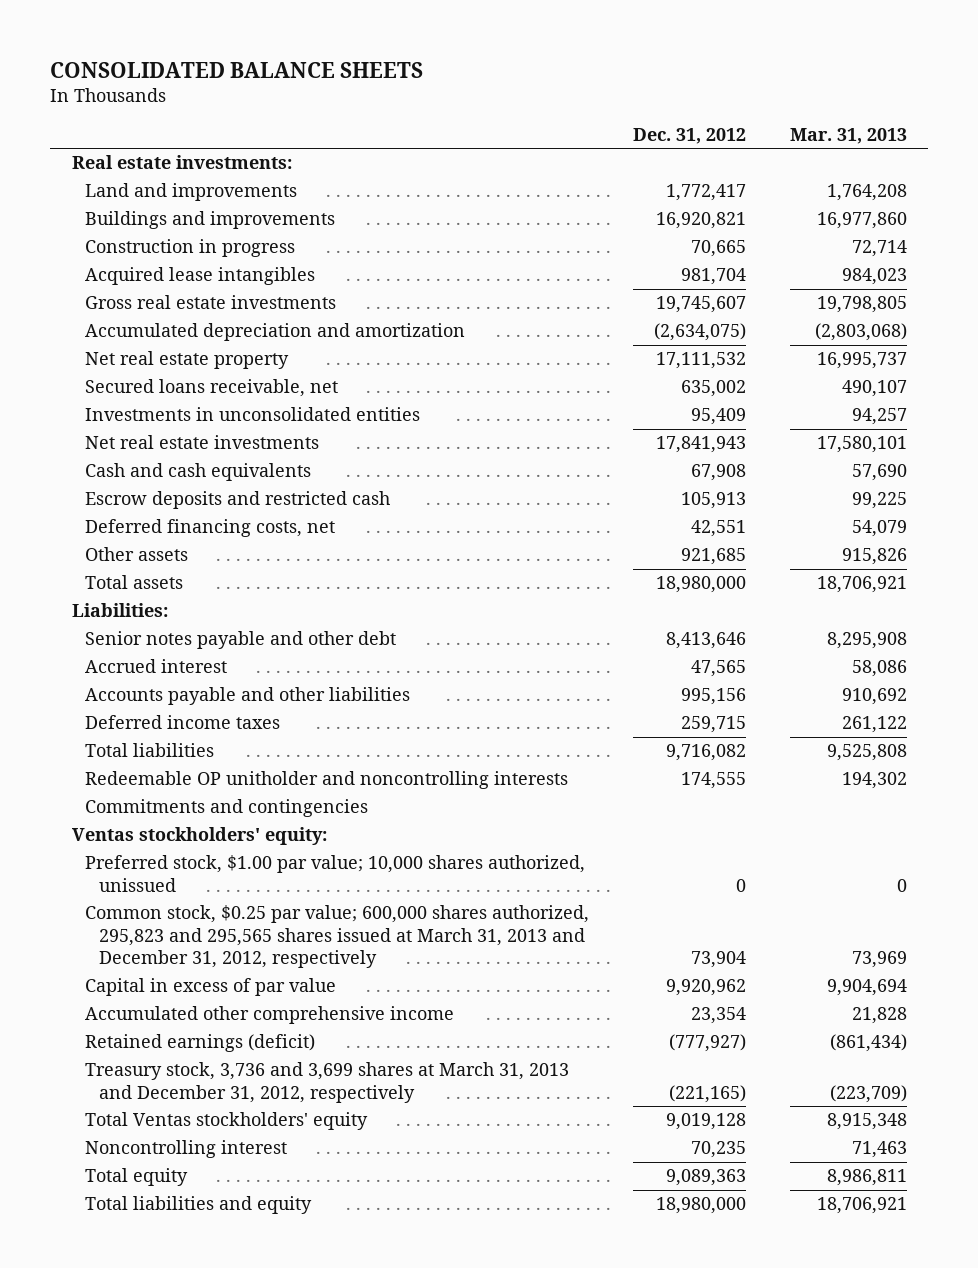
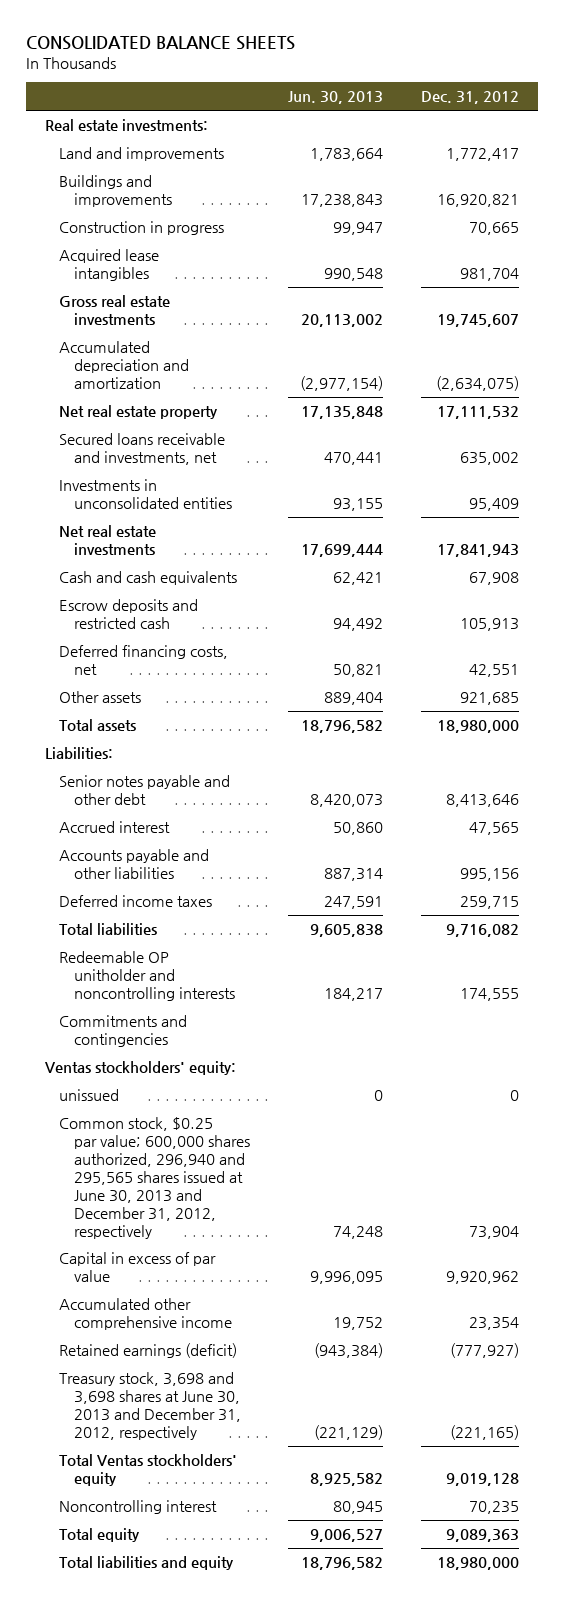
[789,127,907,144] Mar. 31, 2013 -> none
none -> [287,91,383,105] Jun. 30, 2013
[85,379,339,398] Secured loans receivable, net -> [59,433,226,466] Secured loans receivable and investments, net
[85,855,586,892] Preferred stock, $1.00 par value; 10,000 shares authorized, unissued -> [59,1089,120,1102] unissued
[85,905,590,969] Common stock, $0.25 par value; 600,000 shares authorized, 295,823 and 295,565 shares issued at March 31, 2013 and December 31, 2012, respectively -> [59,1117,250,1239] Common stock, $0.25 par value; 600,000 shares authorized, 296,940 and 295,565 shares issued at June 30, 2013 and December 31, 2012, respectively
[85,1062,570,1103] Treasury stock, 3,736 and 3,699 shares at March 31, 2013 and December 31, 2012, respectively -> [59,1372,241,1440] Treasury stock, 3,698 and 3,698 shares at June 30, 2013 and December 31, 2012, respectively

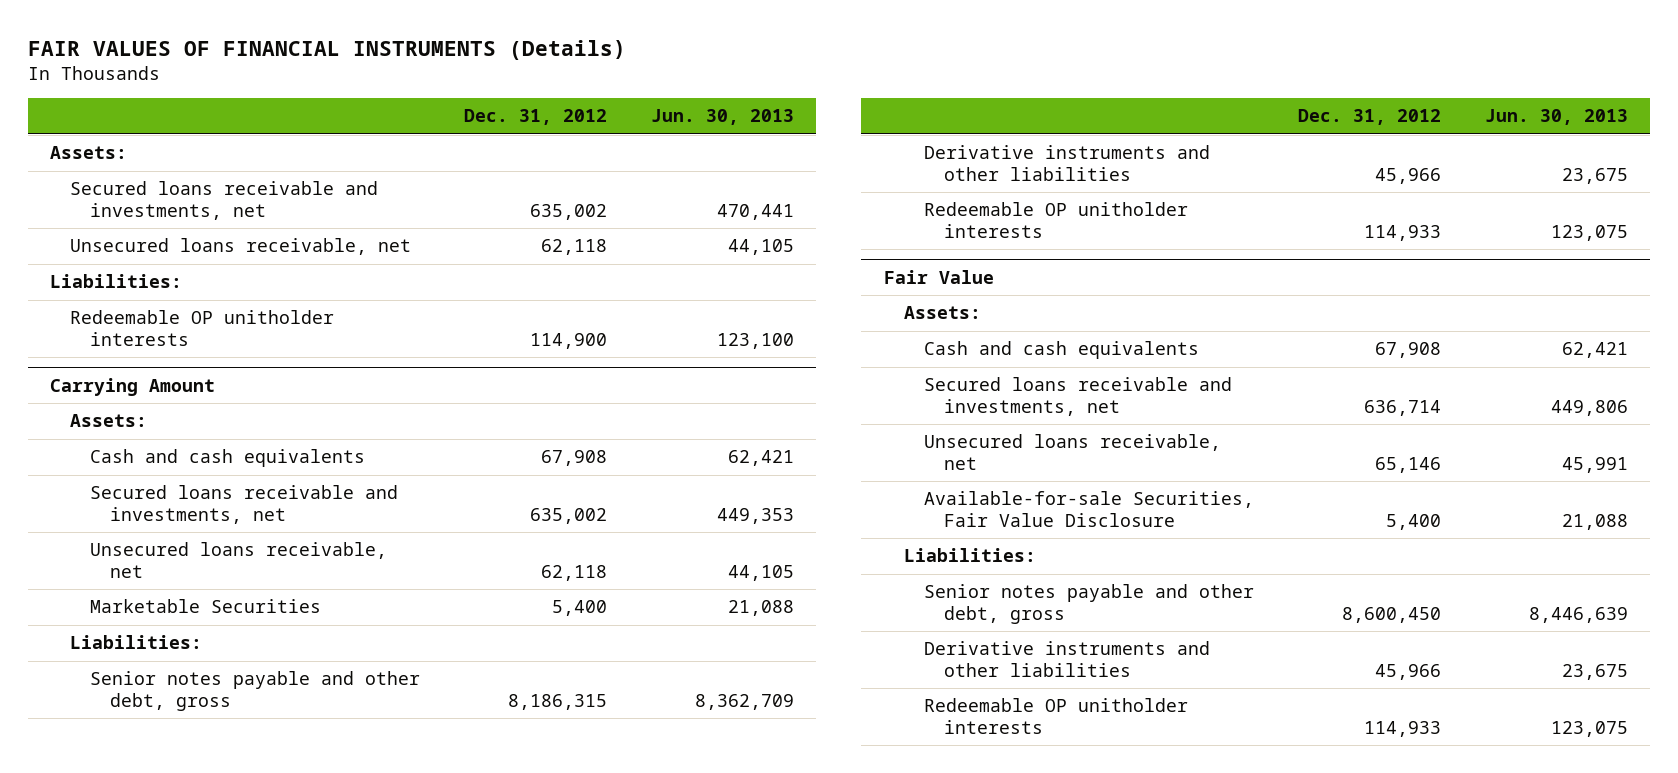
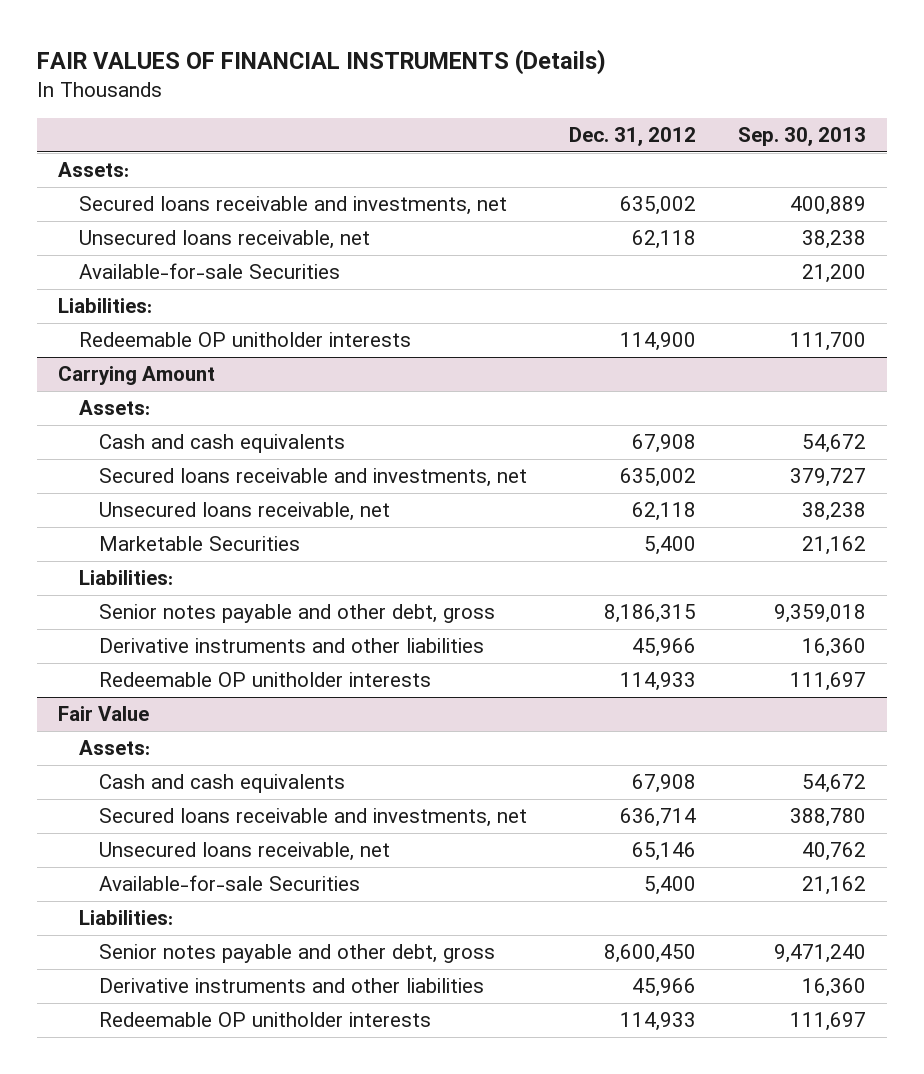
[651,109,795,126] Jun. 30, 2013 -> none
none -> [737,127,866,147] Sep. 30, 2013
none -> [78,263,340,280] Available-for-sale Securities
[923,491,1254,527] Available-for-sale Securities, Fair Value Disclosure -> [98,875,360,892] Available-for-sale Securities

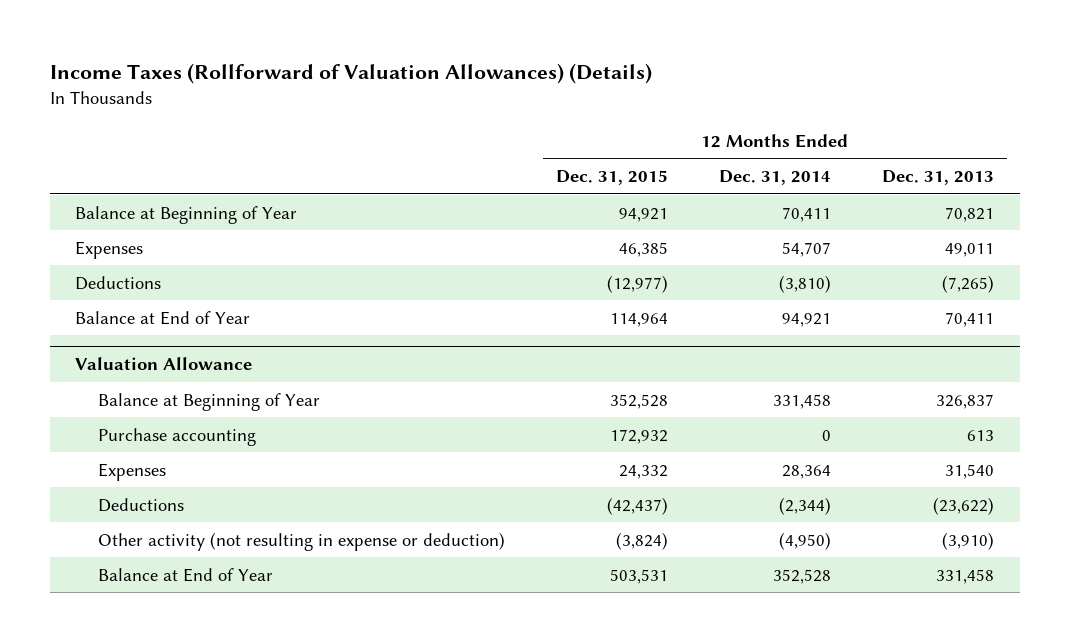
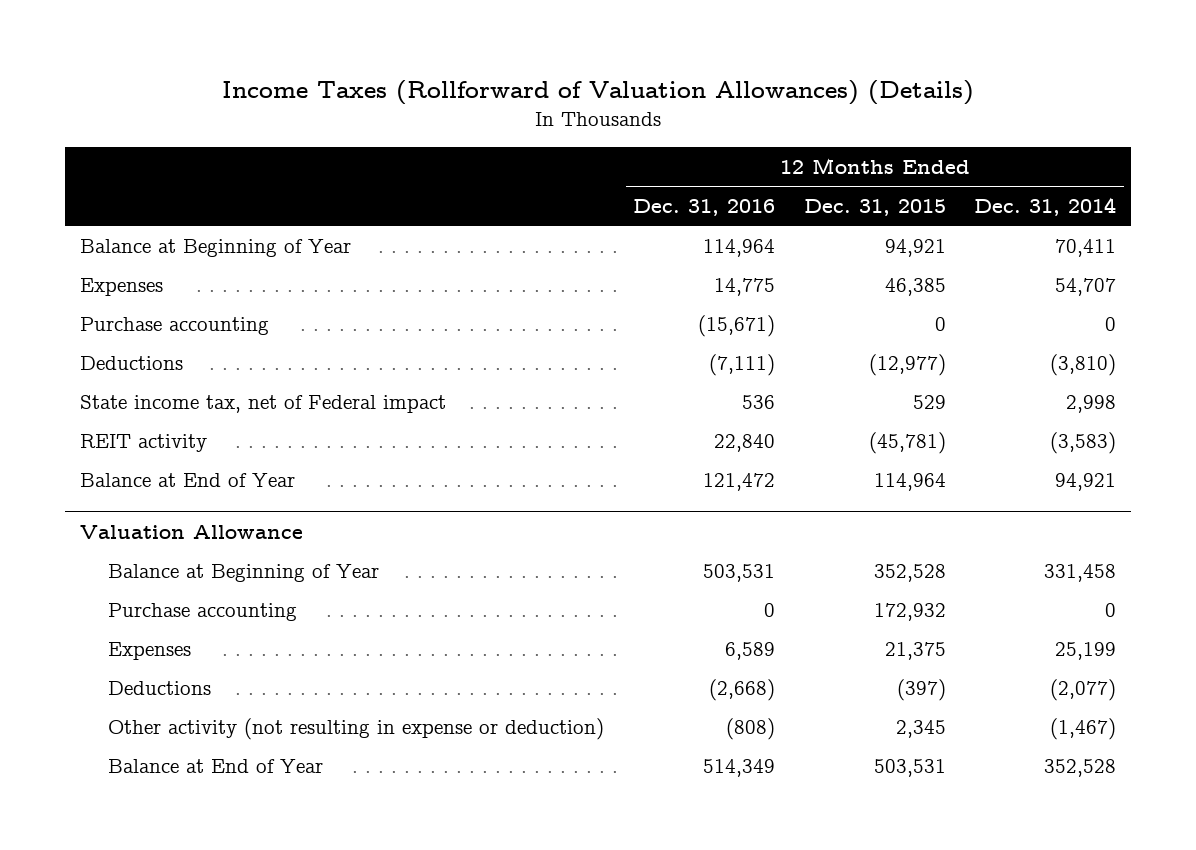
[882,170,995,186] Dec. 31, 2013 -> none
none -> [632,198,775,216] Dec. 31, 2016
none -> [79,316,269,335] Purchase accounting
none -> [79,394,446,413] State income tax, net of Federal impact
none -> [79,433,207,452] REIT activity
[618,464,668,479] 24,332 -> [884,641,946,660] 21,375
[781,464,831,479] 28,364 -> [1055,641,1117,660] 25,199
[606,496,668,515] (42,437) -> [896,678,946,701] (397)
[778,496,831,515] (2,344) -> [1050,678,1117,701] (2,077)
[615,531,668,550] (3,824) -> [895,719,946,738] 2,345
[778,531,831,550] (4,950) -> [1050,717,1117,740] (1,467)

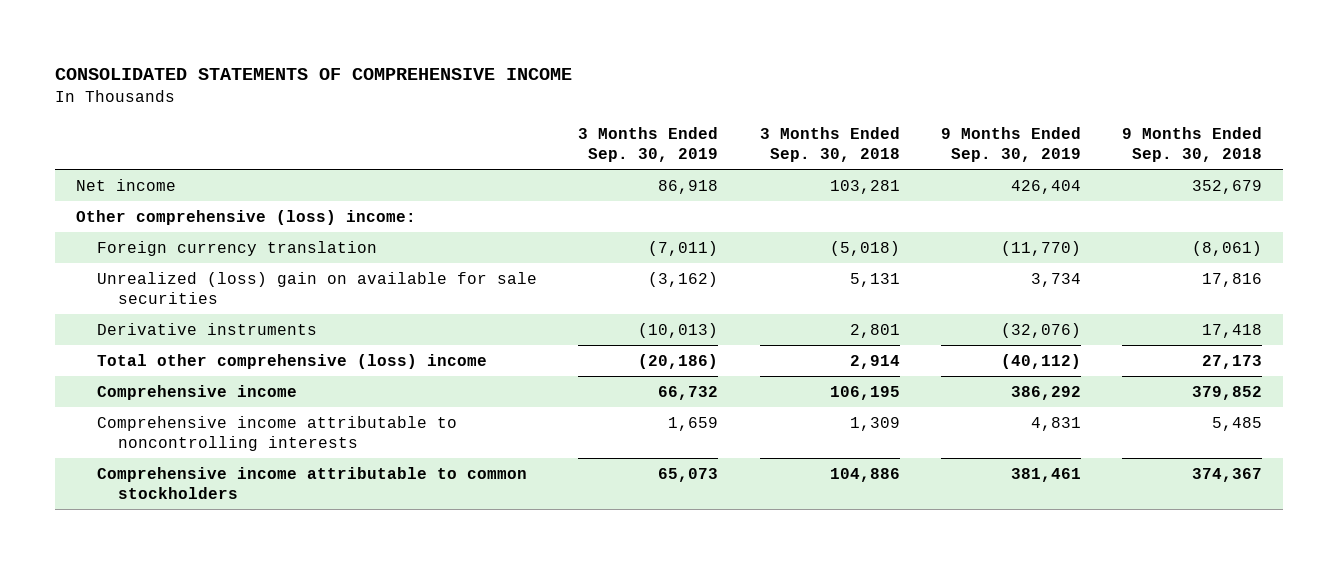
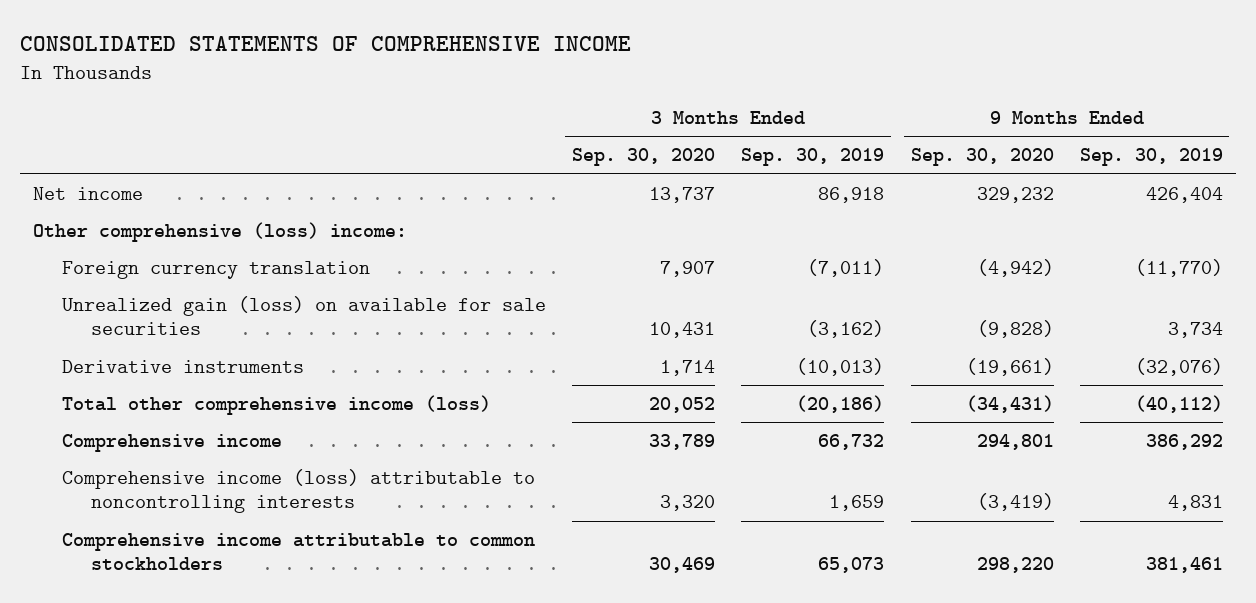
[759,127,900,163] 3 Months Ended Sep. 30, 2018 -> none
[1122,127,1263,163] 9 Months Ended Sep. 30, 2018 -> none
none -> [571,148,715,167] Sep. 30, 2020
none -> [910,148,1054,167] Sep. 30, 2020
[97,271,538,304] Unrealized (loss) gain on available for sale securities -> [61,295,546,336] Unrealized gain (loss) on available for sale securities
[97,353,488,369] Total other comprehensive (loss) income -> [61,394,491,415] Total other comprehensive income (loss)
[97,415,458,451] Comprehensive income attributable to noncontrolling interests -> [61,468,535,514] Comprehensive income (loss) attributable to noncontrolling interests

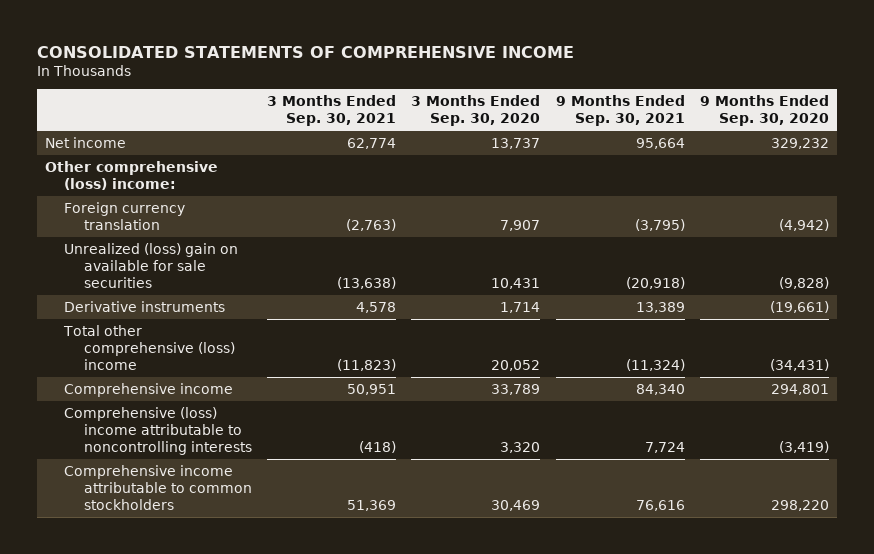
[741,148,885,167] Sep. 30, 2019 -> none
[1079,148,1223,167] Sep. 30, 2019 -> none
none -> [267,94,397,126] 3 Months Ended Sep. 30, 2021
none -> [555,94,685,126] 9 Months Ended Sep. 30, 2021
[61,295,546,336] Unrealized gain (loss) on available for sale securities -> [64,242,239,288] Unrealized (loss) gain on available for sale securities
[61,394,491,415] Total other comprehensive income (loss) -> [63,324,235,370] Total other comprehensive (loss) income
[61,468,535,514] Comprehensive income (loss) attributable to noncontrolling interests -> [64,406,252,455] Comprehensive (loss) income attributable to noncontrolling interests

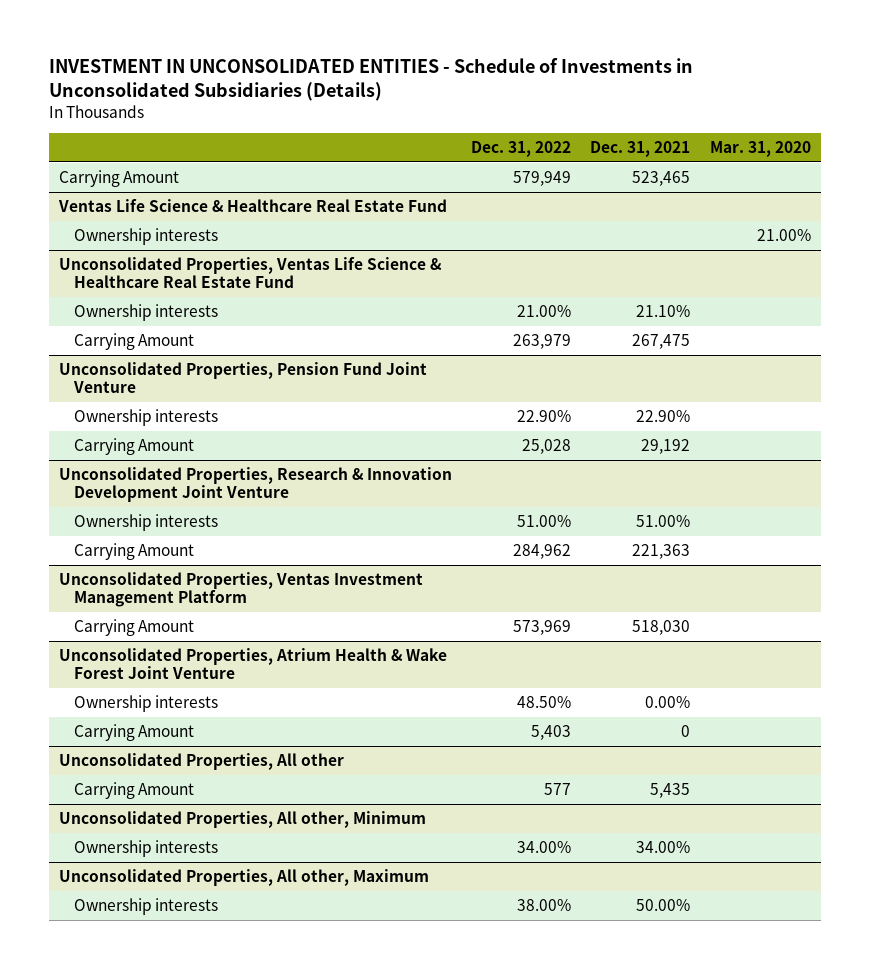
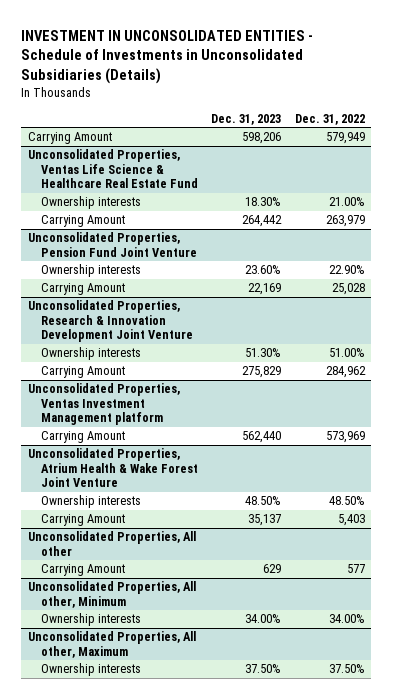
[590,141,691,158] Dec. 31, 2021 -> none
[709,141,811,158] Mar. 31, 2020 -> none
none -> [211,113,282,125] Dec. 31, 2023
[57,198,447,212] Ventas Life Science & Healthcare Real Estate Fund -> none
[74,227,219,245] Ownership interests -> none
[58,571,423,608] Unconsolidated Properties, Ventas Investment Management Platform -> [27,383,180,426] Unconsolidated Properties, Ventas Investment Management platform
[517,898,572,911] 38.00% -> [328,664,365,674] 37.50%

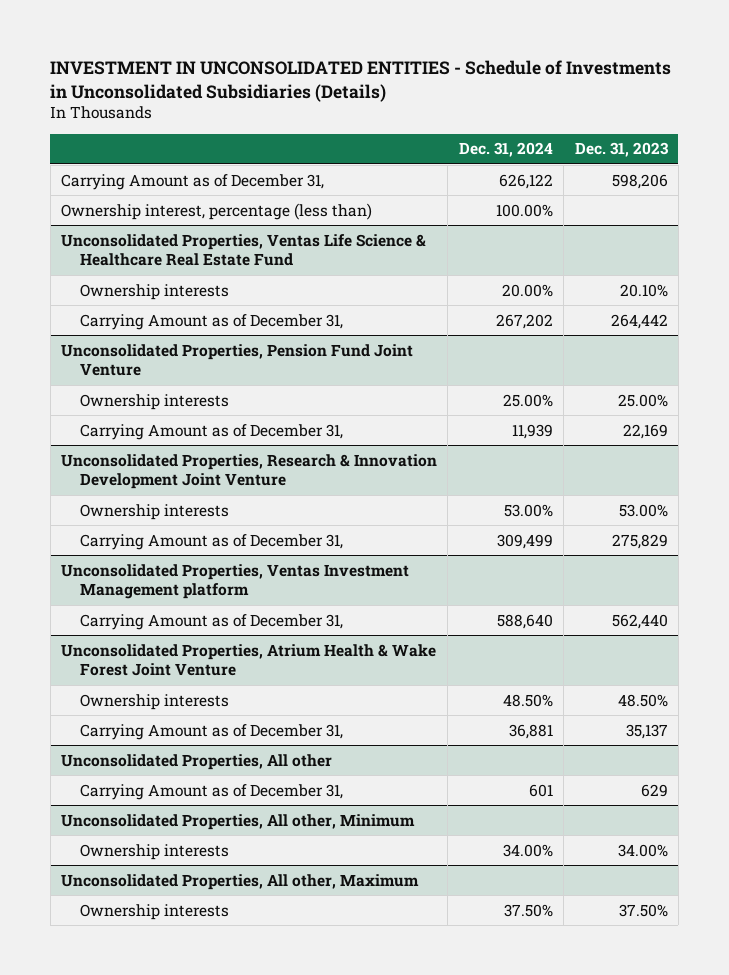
[294,113,365,125] Dec. 31, 2022 -> none
none -> [458,142,553,158] Dec. 31, 2024
[27,132,112,145] Carrying Amount -> [61,173,325,190] Carrying Amount as of December 31,
none -> [61,202,373,220] Ownership interest, percentage (less than)
[245,197,282,207] 18.30% -> [619,283,668,297] 20.10%
[40,215,125,228] Carrying Amount -> [80,313,344,330] Carrying Amount as of December 31,
[245,265,282,275] 23.60% -> [617,393,668,407] 25.00%
[40,283,125,296] Carrying Amount -> [80,423,344,440] Carrying Amount as of December 31,
[245,348,282,358] 51.30% -> [618,503,668,517] 53.00%
[40,366,125,379] Carrying Amount -> [80,533,344,550] Carrying Amount as of December 31,
[40,431,125,444] Carrying Amount -> [80,613,344,630] Carrying Amount as of December 31,
[40,514,125,527] Carrying Amount -> [80,723,344,740] Carrying Amount as of December 31,
[40,564,125,577] Carrying Amount -> [80,783,344,800] Carrying Amount as of December 31,

